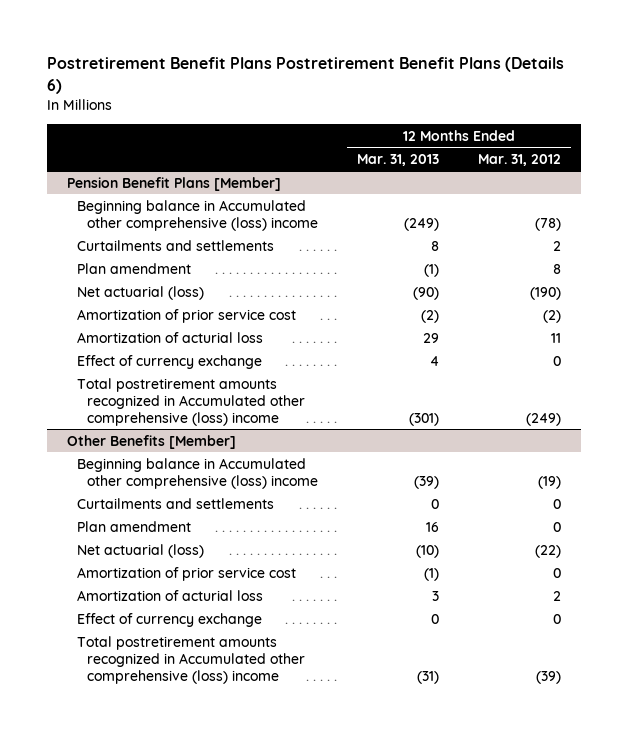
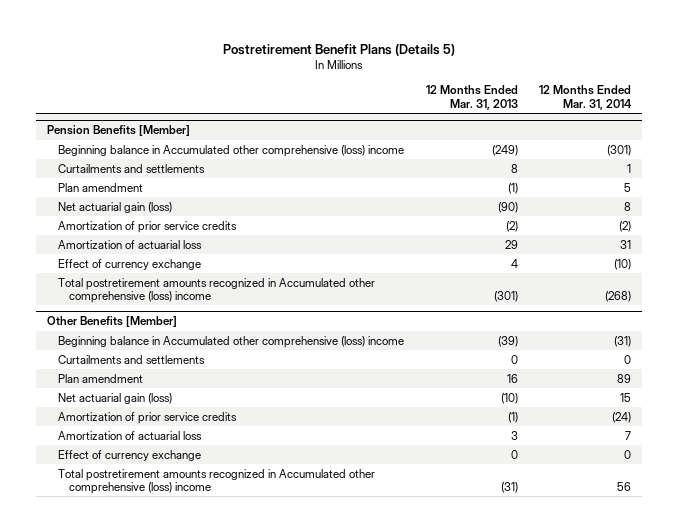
[46,56,564,94] Postretirement Benefit Plans Postretirement Benefit Plans (Details 6) -> [223,44,456,57] Postretirement Benefit Plans (Details 5)
[478,153,562,166] Mar. 31, 2012 -> none
none -> [539,85,633,110] 12 Months Ended Mar. 31, 2014
[66,176,281,191] Pension Benefit Plans [Member] -> [47,125,191,137] Pension Benefits [Member]
[76,285,204,300] Net actuarial (loss) -> [58,201,173,213] Net actuarial gain (loss)
[76,308,296,323] Amortization of prior service cost -> [58,220,238,233] Amortization of prior service credits
[76,331,263,343] Amortization of acturial loss -> [58,239,203,249] Amortization of actuarial loss
[76,543,204,558] Net actuarial (loss) -> [58,392,173,404] Net actuarial gain (loss)
[76,566,296,581] Amortization of prior service cost -> [58,411,238,424] Amortization of prior service credits
[76,589,263,601] Amortization of acturial loss -> [58,430,203,440] Amortization of actuarial loss

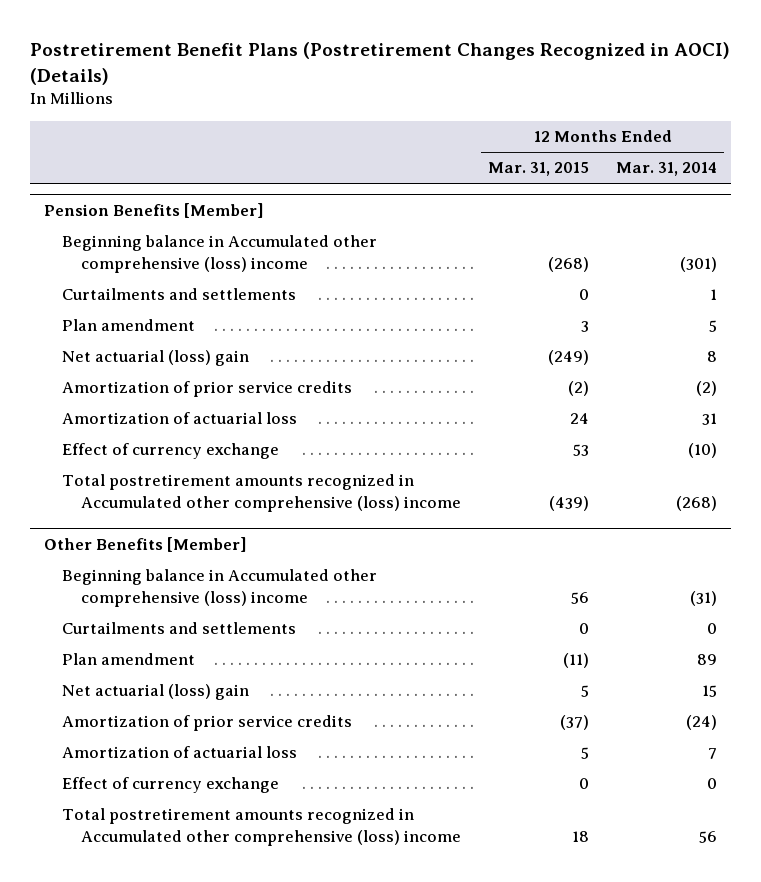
[223,44,456,57] Postretirement Benefit Plans (Details 5) -> [30,42,731,86] Postretirement Benefit Plans (Postretirement Changes Recognized in AOCI) (Details)
[425,85,518,110] 12 Months Ended Mar. 31, 2013 -> none
none -> [488,162,590,177] Mar. 31, 2015
[58,201,173,213] Net actuarial gain (loss) -> [62,350,250,367] Net actuarial (loss) gain
[58,392,173,404] Net actuarial gain (loss) -> [62,684,250,701] Net actuarial (loss) gain

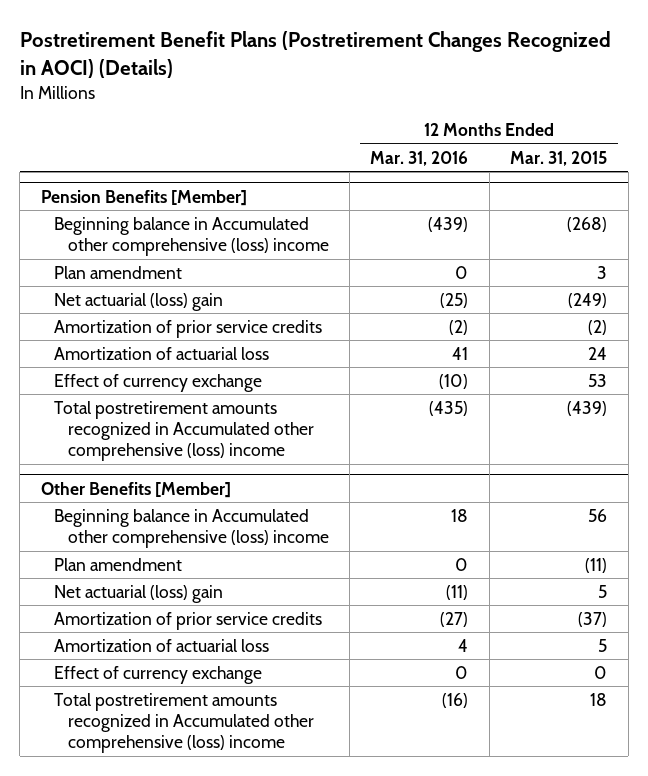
[616,162,718,177] Mar. 31, 2014 -> none
none -> [370,150,469,166] Mar. 31, 2016
[62,288,297,301] Curtailments and settlements -> none
[62,622,297,635] Curtailments and settlements -> none

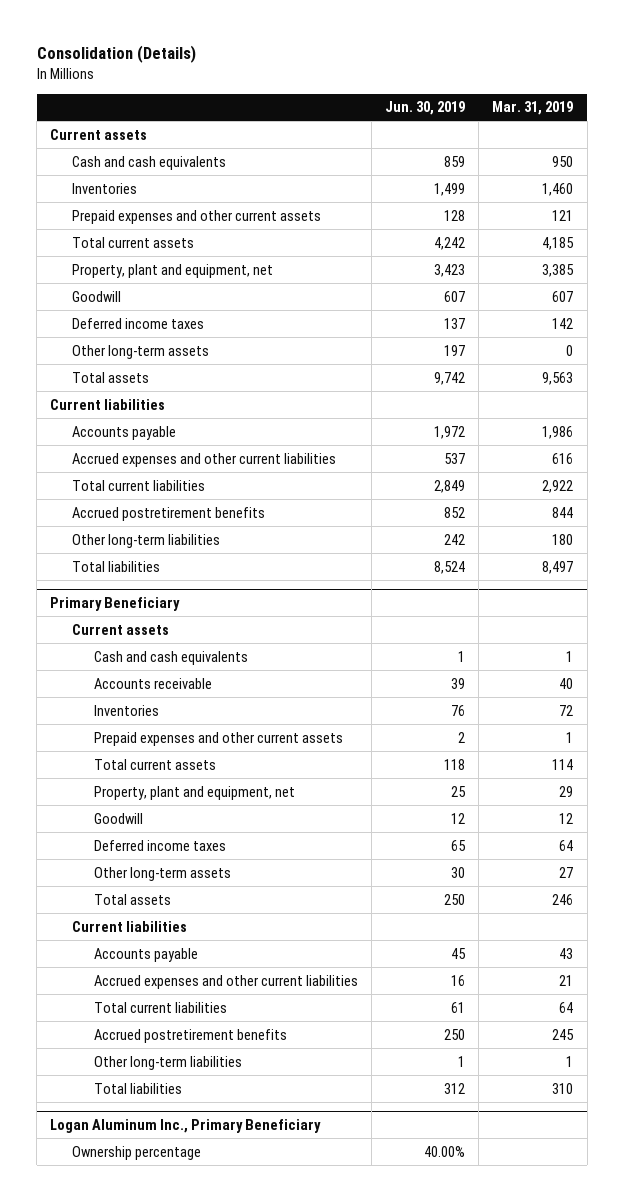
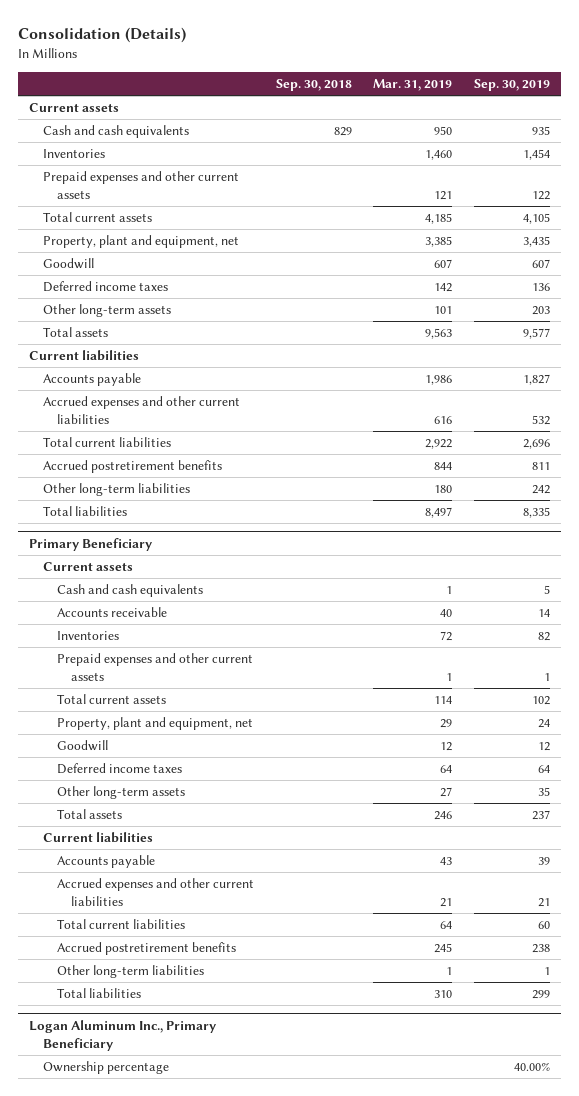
[384,101,465,116] Jun. 30, 2019 -> none
none -> [275,78,352,91] Sep. 30, 2018
none -> [473,78,550,91] Sep. 30, 2019
[566,344,574,356] 0 -> [434,306,453,315] 101

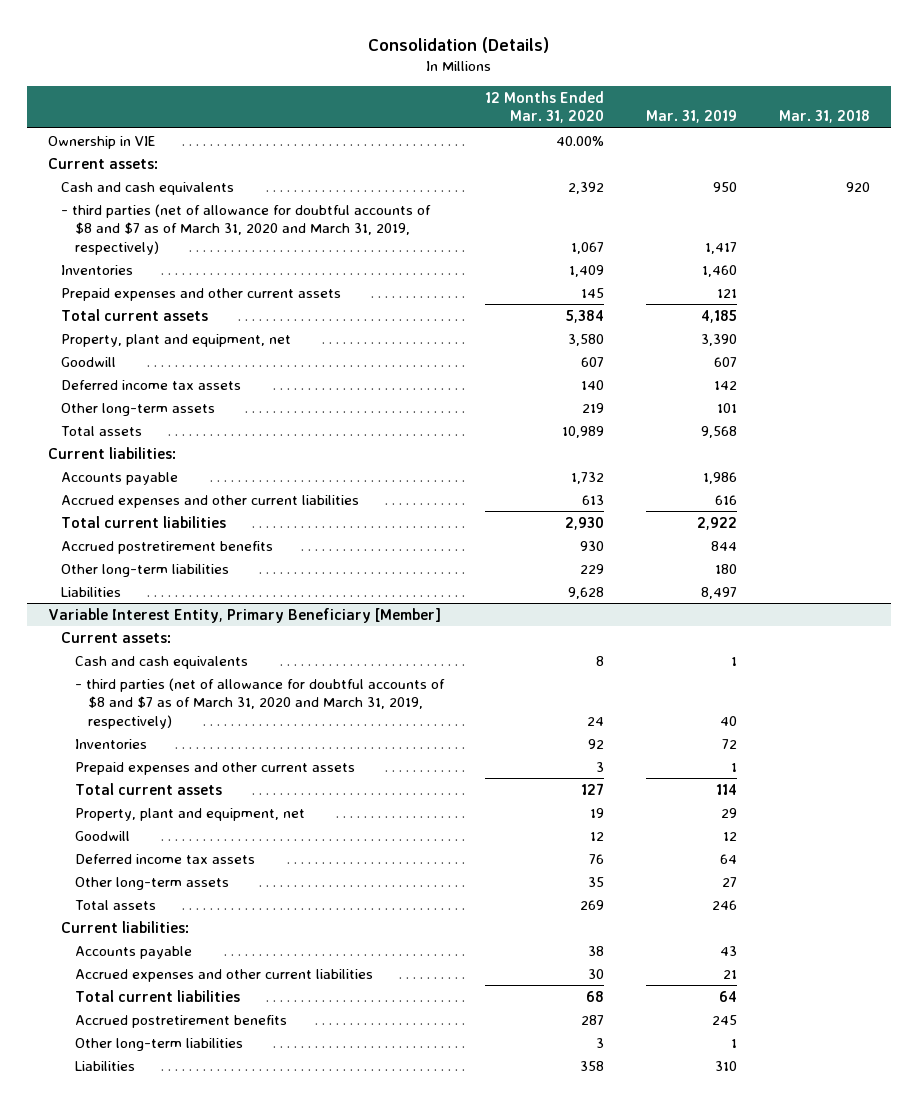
[275,78,352,91] Sep. 30, 2018 -> none
[473,78,550,91] Sep. 30, 2019 -> none
none -> [485,90,605,124] 12 Months Ended Mar. 31, 2020
none -> [778,110,870,124] Mar. 31, 2018
none -> [48,135,156,149] Ownership in VIE
[28,103,119,113] Current assets -> [48,157,159,169] Current assets:
none -> [61,203,432,255] - third parties (net of allowance for doubtful accounts of $8 and $7 as of March 31, 2020 and March 31, 2019, respectively)
[425,236,453,248] 3,385 -> [701,333,738,346] 3,390
[42,281,168,293] Deferred income taxes -> [61,379,242,390] Deferred income tax assets
[425,328,453,340] 9,563 -> [701,425,738,438] 9,568
[28,350,139,362] Current liabilities -> [48,446,177,459] Current liabilities:
[28,538,152,552] Primary Beneficiary -> none
[42,506,127,517] Total liabilities -> [61,586,122,597] Liabilities
none -> [48,607,442,623] Variable Interest Entity, Primary Beneficiary [Member]
[42,562,133,572] Current assets -> [61,631,172,643] Current assets:
[56,607,167,618] Accounts receivable -> none
none -> [74,677,445,729] - third parties (net of allowance for doubtful accounts of $8 and $7 as of March 31, 2020 and March 31, 2019, respectively)
[56,763,182,775] Deferred income taxes -> [74,853,255,864] Deferred income tax assets
[42,832,153,844] Current liabilities -> [61,920,190,933] Current liabilities:
[28,1020,216,1051] Logan Aluminum Inc., Primary Beneficiary -> none
[42,1061,169,1075] Ownership percentage -> none
[56,988,141,999] Total liabilities -> [74,1060,135,1071] Liabilities

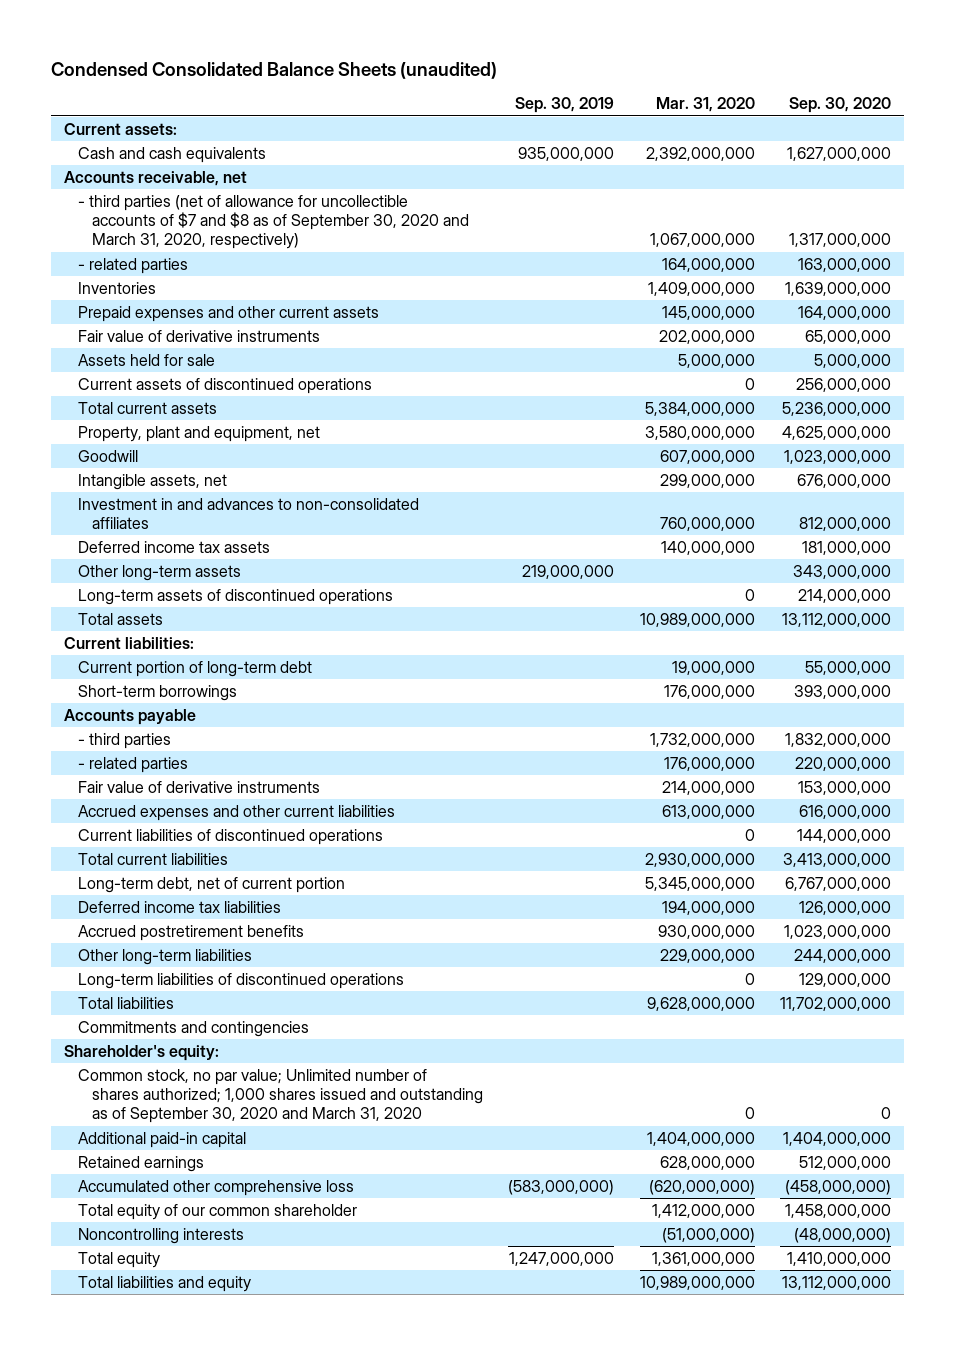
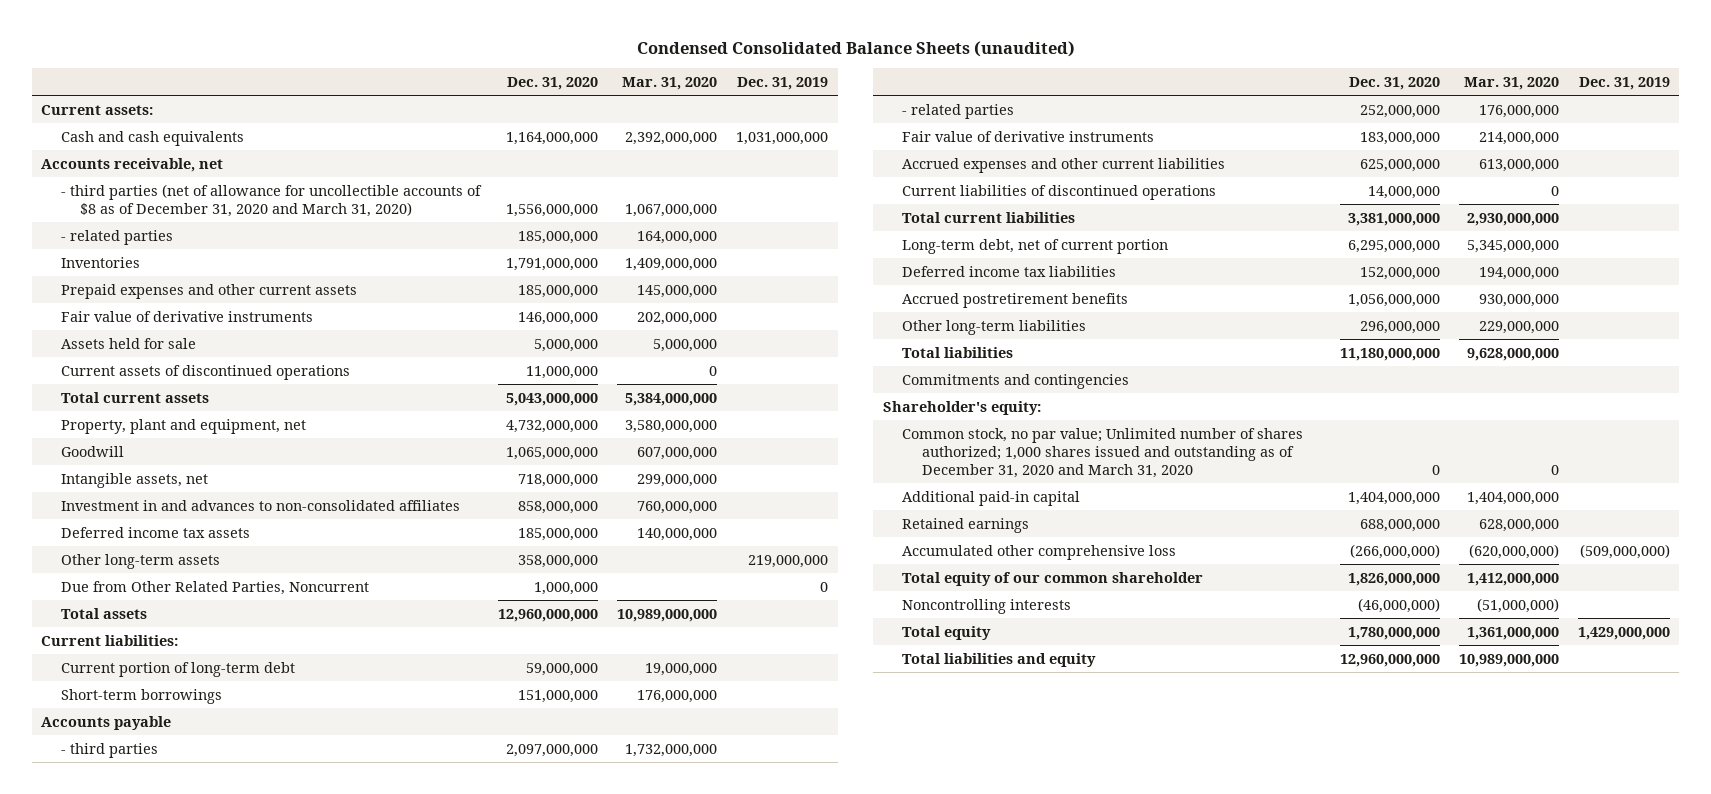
[515,97,615,114] Sep. 30, 2019 -> none
[789,97,892,114] Sep. 30, 2020 -> none
none -> [507,76,599,90] Dec. 31, 2020
none -> [737,76,829,90] Dec. 31, 2019
[77,194,469,250] - third parties (net of allowance for uncollectible accounts of $7 and $8 as of September 30, 2020 and March 31, 2020, respectively) -> [60,183,482,217] - third parties (net of allowance for uncollectible accounts of $8 as of December 31, 2020 and March 31, 2020)
[77,588,393,605] Long-term assets of discontinued operations -> none
none -> [60,580,369,595] Due from Other Related Parties, Noncurrent
[77,972,404,989] Long-term liabilities of discontinued operations -> none
[77,1068,483,1124] Common stock, no par value; Unlimited number of shares authorized; 1,000 shares issued and outstanding as of September 30, 2020 and March 31, 2020 -> [902,427,1304,478] Common stock, no par value; Unlimited number of shares authorized; 1,000 shares issued and outstanding as of December 31, 2020 and March 31, 2020

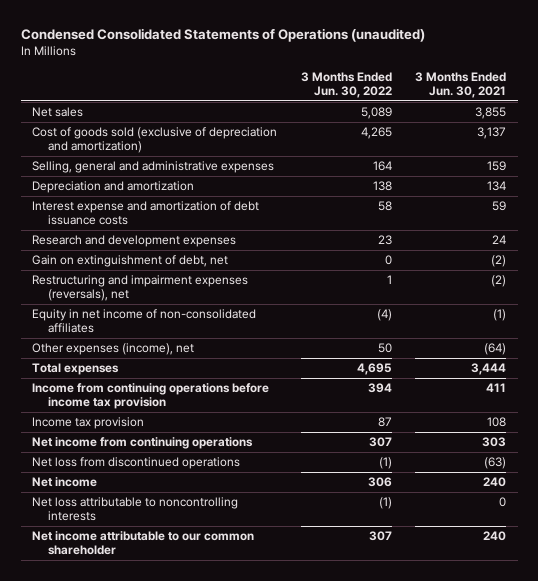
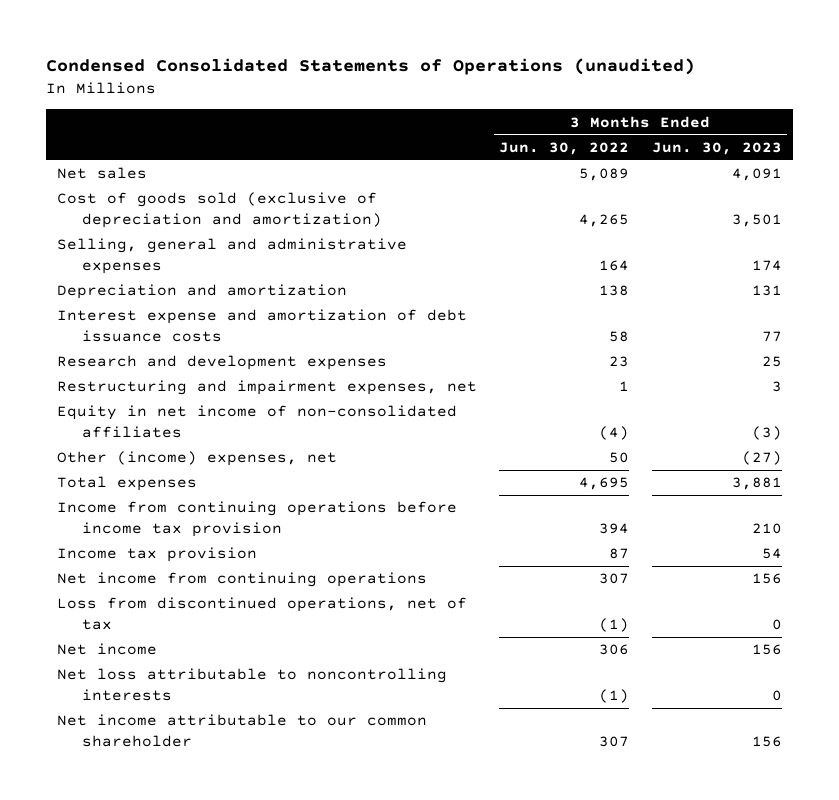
[414,72,506,99] 3 Months Ended Jun. 30, 2021 -> none
none -> [651,141,782,155] Jun. 30, 2023
[32,255,229,268] Gain on extinguishment of debt, net -> none
[32,275,249,302] Restructuring and impairment expenses (reversals), net -> [57,380,478,396] Restructuring and impairment expenses, net
[32,343,195,356] Other expenses (income), net -> [57,451,338,467] Other (income) expenses, net
[32,457,241,470] Net loss from discontinued operations -> [57,597,468,630] Loss from discontinued operations, net of tax

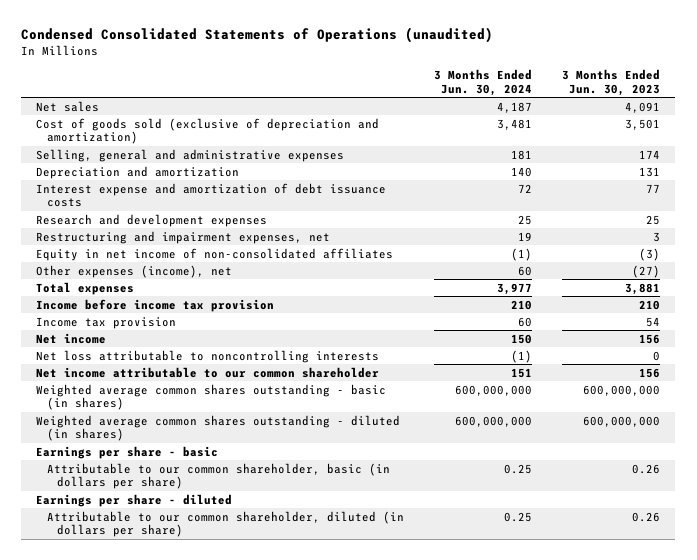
[499,141,630,155] Jun. 30, 2022 -> none
none -> [434,69,533,96] 3 Months Ended Jun. 30, 2024
[57,451,338,467] Other (income) expenses, net -> [36,264,233,278] Other expenses (income), net
[57,501,458,537] Income from continuing operations before income tax provision -> [36,298,275,312] Income before income tax provision
[57,572,428,588] Net income from continuing operations -> none
[57,597,468,630] Loss from discontinued operations, net of tax -> none
none -> [36,383,387,411] Weighted average common shares outstanding - basic (in shares)
none -> [36,414,401,442] Weighted average common shares outstanding - diluted (in shares)
none -> [36,445,219,459] Earnings per share - basic
none -> [46,462,390,490] Attributable to our common shareholder, basic (in dollars per share)
none -> [36,493,233,507] Earnings per share - diluted
none -> [46,510,404,538] Attributable to our common shareholder, diluted (in dollars per share)

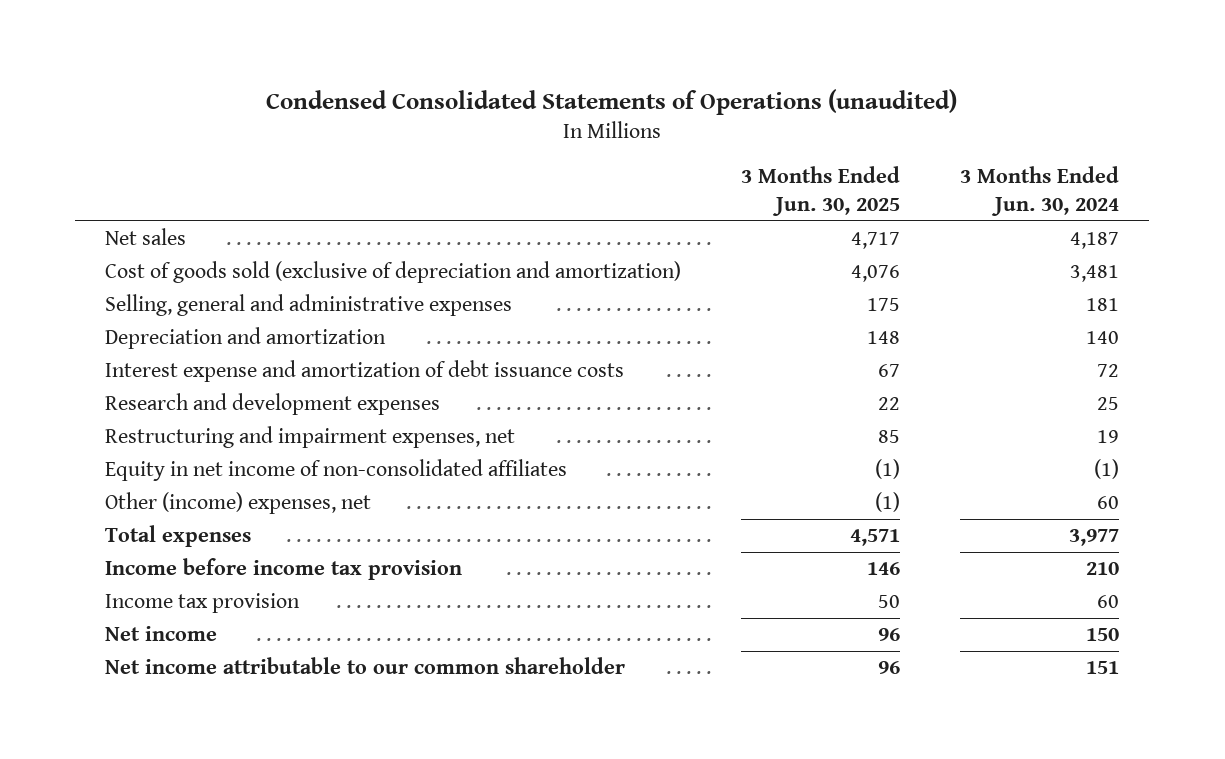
[562,69,661,96] 3 Months Ended Jun. 30, 2023 -> none
none -> [741,165,901,216] 3 Months Ended Jun. 30, 2025
[36,264,233,278] Other expenses (income), net -> [105,492,372,515] Other (income) expenses, net
[36,349,380,363] Net loss attributable to noncontrolling interests -> none
[36,383,387,411] Weighted average common shares outstanding - basic (in shares) -> none
[36,414,401,442] Weighted average common shares outstanding - diluted (in shares) -> none
[36,445,219,459] Earnings per share - basic -> none
[46,462,390,490] Attributable to our common shareholder, basic (in dollars per share) -> none
[36,493,233,507] Earnings per share - diluted -> none
[46,510,404,538] Attributable to our common shareholder, diluted (in dollars per share) -> none

